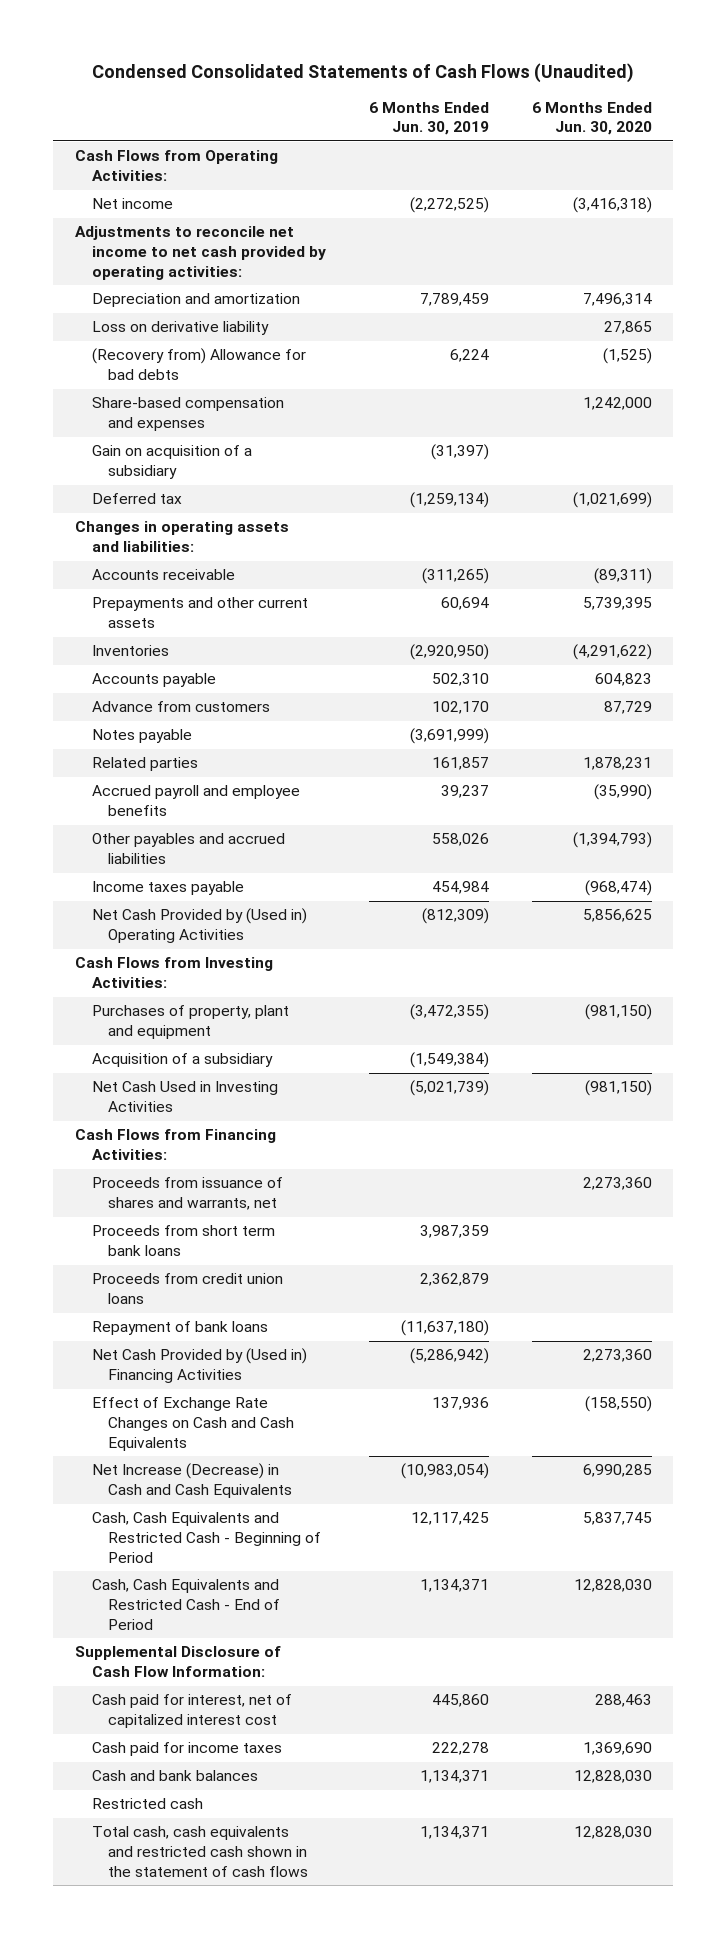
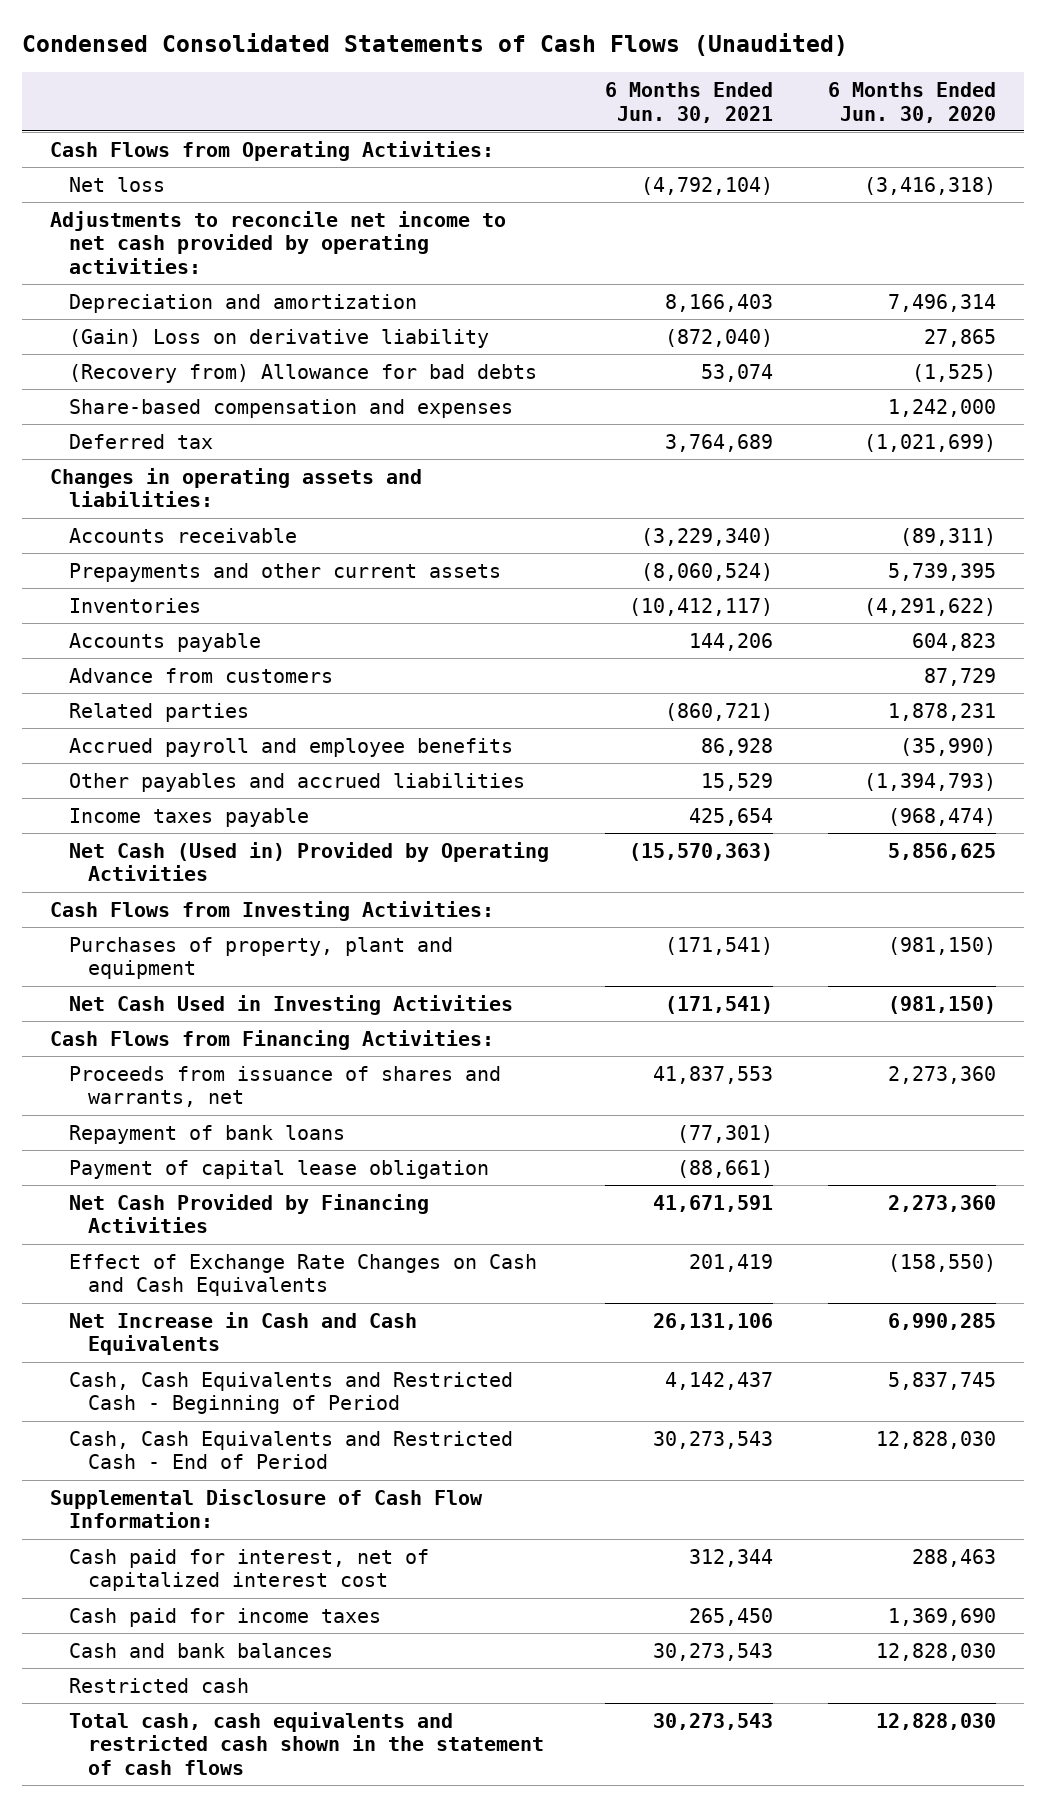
[368,101,489,136] 6 Months Ended Jun. 30, 2019 -> none
none -> [604,82,773,123] 6 Months Ended Jun. 30, 2021
[91,198,173,210] Net income -> [68,176,165,192] Net loss
[91,321,269,336] Loss on derivative liability -> [68,328,489,348] (Gain) Loss on derivative liability
[91,445,252,480] Gain on acquisition of a subsidiary -> none
[91,729,192,744] Notes payable -> none
[91,908,307,944] Net Cash Provided by (Used in) Operating Activities -> [68,841,549,882] Net Cash (Used in) Provided by Operating Activities
[91,1053,273,1068] Acquisition of a subsidiary -> none
[91,1225,275,1257] Proceeds from short term bank loans -> none
[91,1273,283,1305] Proceeds from credit union loans -> none
none -> [68,1159,489,1179] Payment of capital lease obligation
[91,1348,307,1384] Net Cash Provided by (Used in) Financing Activities -> [68,1193,429,1234] Net Cash Provided by Financing Activities
[91,1463,293,1499] Net Increase (Decrease) in Cash and Cash Equivalents -> [68,1311,417,1356] Net Increase in Cash and Cash Equivalents

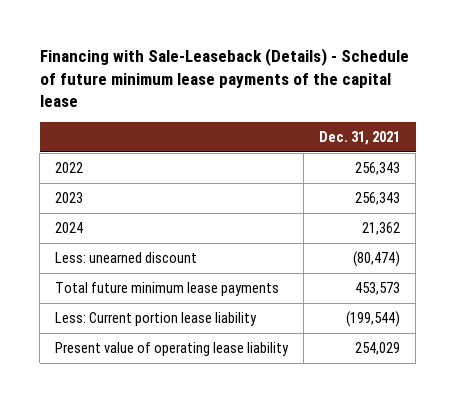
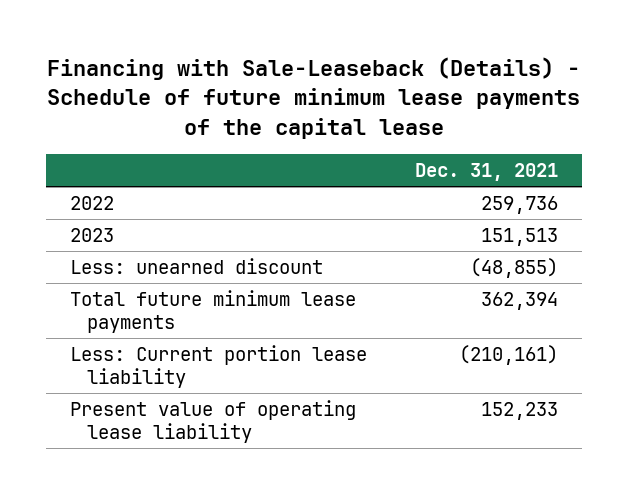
[55,221,84,233] 2024 -> none
[355,161,401,175] 256,343 -> [480,196,558,215] 259,736
[355,191,401,205] 256,343 -> [480,228,558,247] 151,513
[353,250,401,267] (80,474) -> [469,258,558,279] (48,855)
[355,281,401,295] 453,573 -> [480,292,558,311] 362,394
[346,310,401,327] (199,544) -> [458,345,558,366] (210,161)
[355,341,401,355] 254,029 -> [480,402,558,421] 152,233

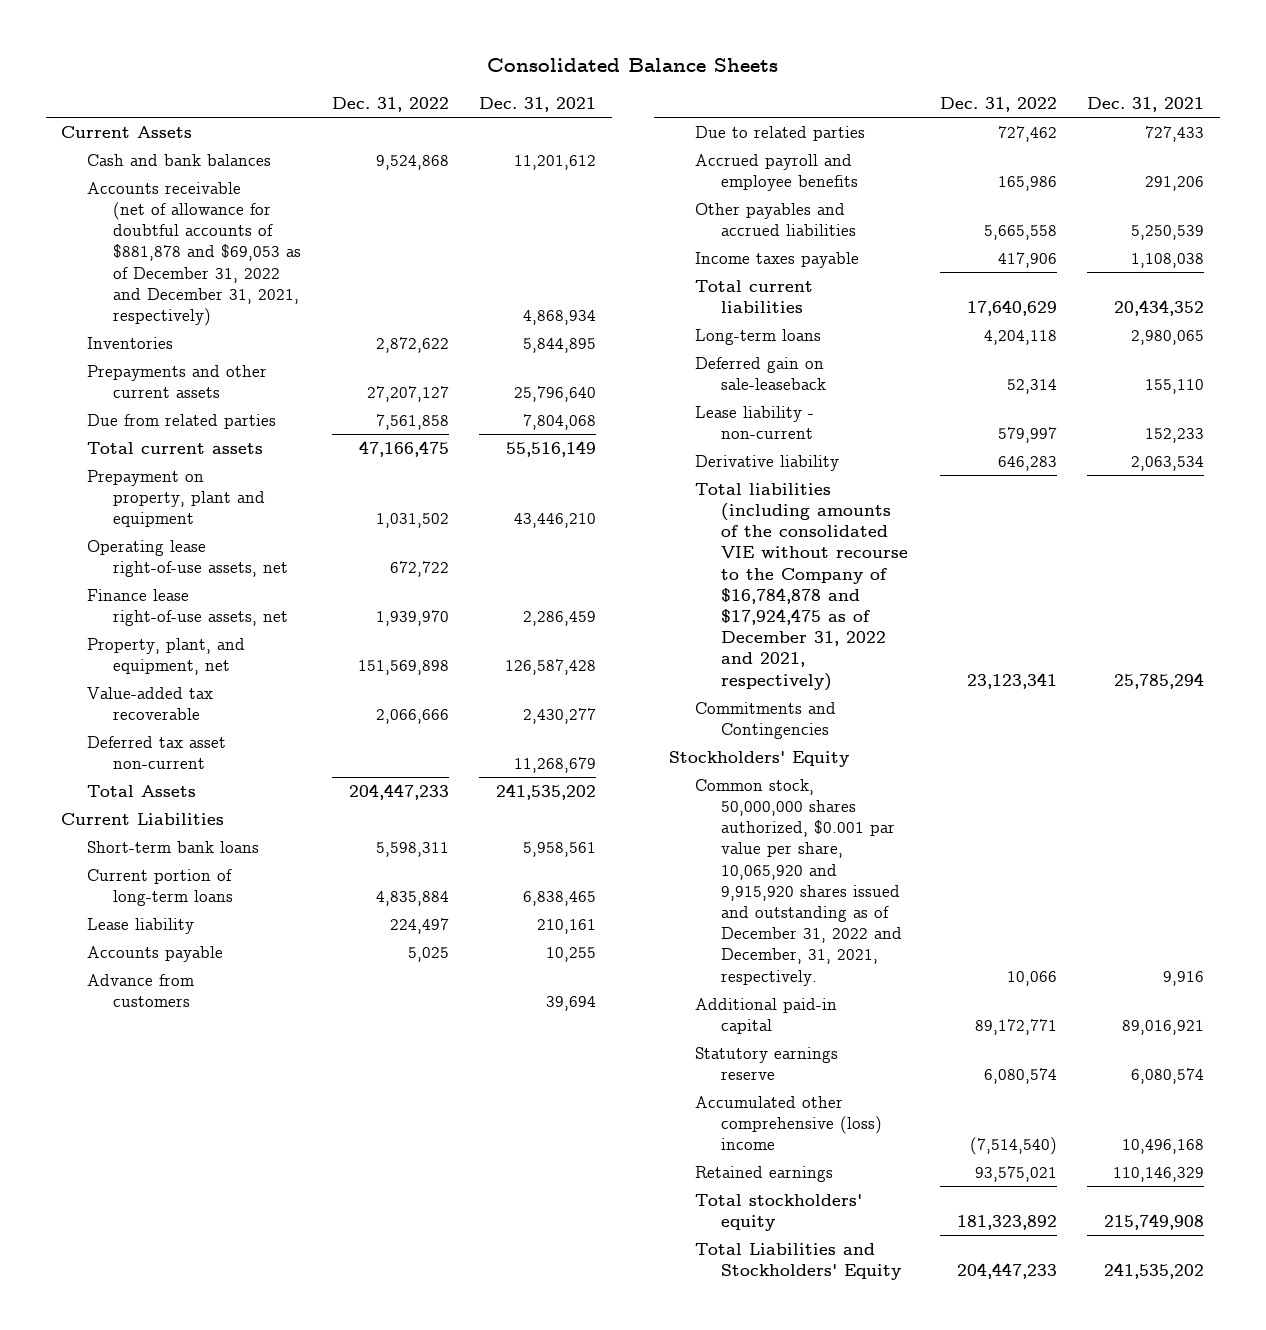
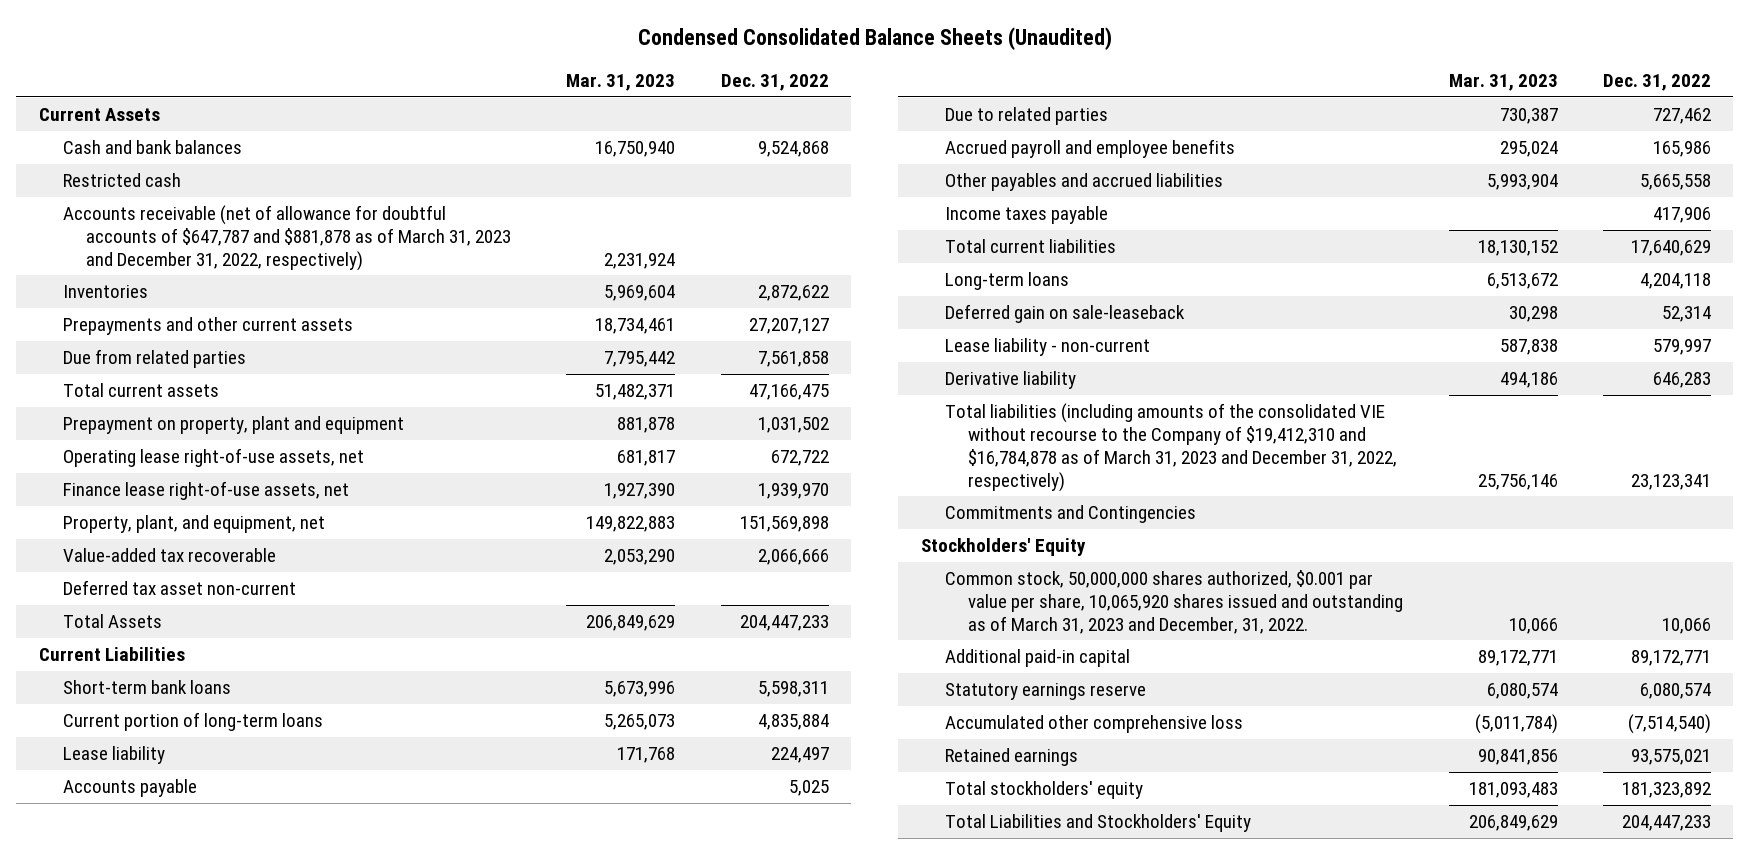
[486,58,778,73] Consolidated Balance Sheets -> [637,27,1112,51] Condensed Consolidated Balance Sheets (Unaudited)
[479,97,597,113] Dec. 31, 2021 -> none
none -> [566,74,676,92] Mar. 31, 2023
none -> [62,173,181,188] Restricted cash
[87,181,302,327] Accounts receivable (net of allowance for doubtful accounts of $881,878 and $69,053 as of December 31, 2022 and December 31, 2021, respectively) -> [62,205,512,271] Accounts receivable (net of allowance for doubtful accounts of $647,787 and $881,878 as of March 31, 2023 and December 31, 2022, respectively)
[87,973,195,1008] Advance from customers -> none
[695,482,909,691] Total liabilities (including amounts of the consolidated VIE without recourse to the Company of $16,784,878 and $17,924,475 as of December 31, 2022 and 2021, respectively) -> [944,403,1398,492] Total liabilities (including amounts of the consolidated VIE without recourse to the Company of $19,412,310 and $16,784,878 as of March 31, 2023 and December 31, 2022, respectively)
[695,778,903,986] Common stock, 50,000,000 shares authorized, $0.001 par value per share, 10,065,920 and 9,915,920 shares issued and outstanding as of December 31, 2022 and December, 31, 2021, respectively. -> [944,570,1404,634] Common stock, 50,000,000 shares authorized, $0.001 par value per share, 10,065,920 shares issued and outstanding as of March 31, 2023 and December, 31, 2022.
[695,1095,883,1151] Accumulated other comprehensive (loss) income -> [944,715,1243,734] Accumulated other comprehensive loss

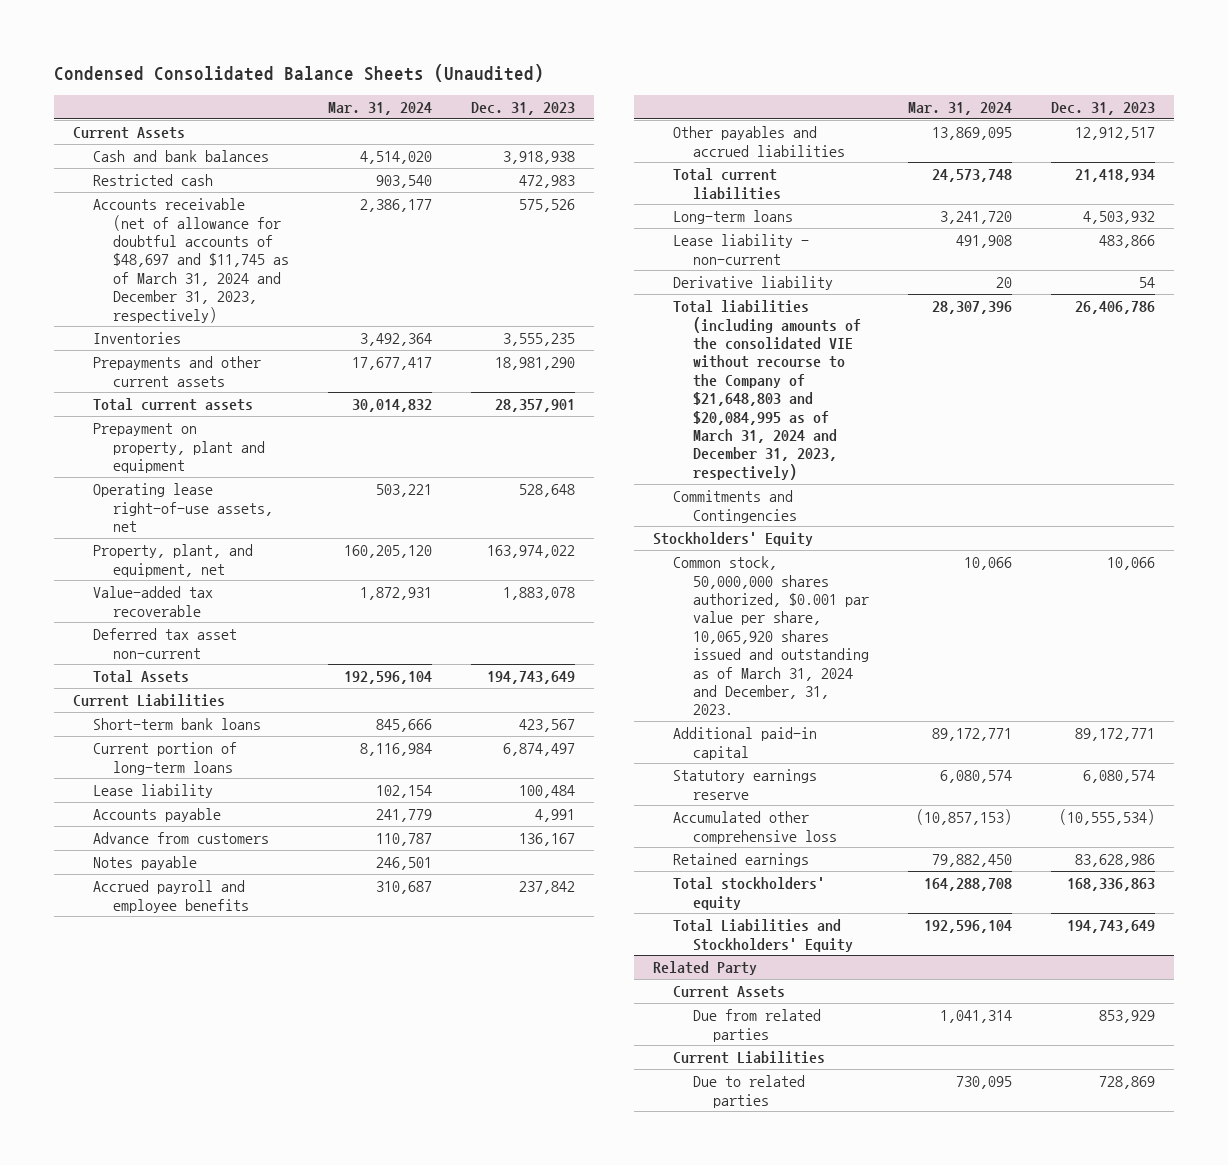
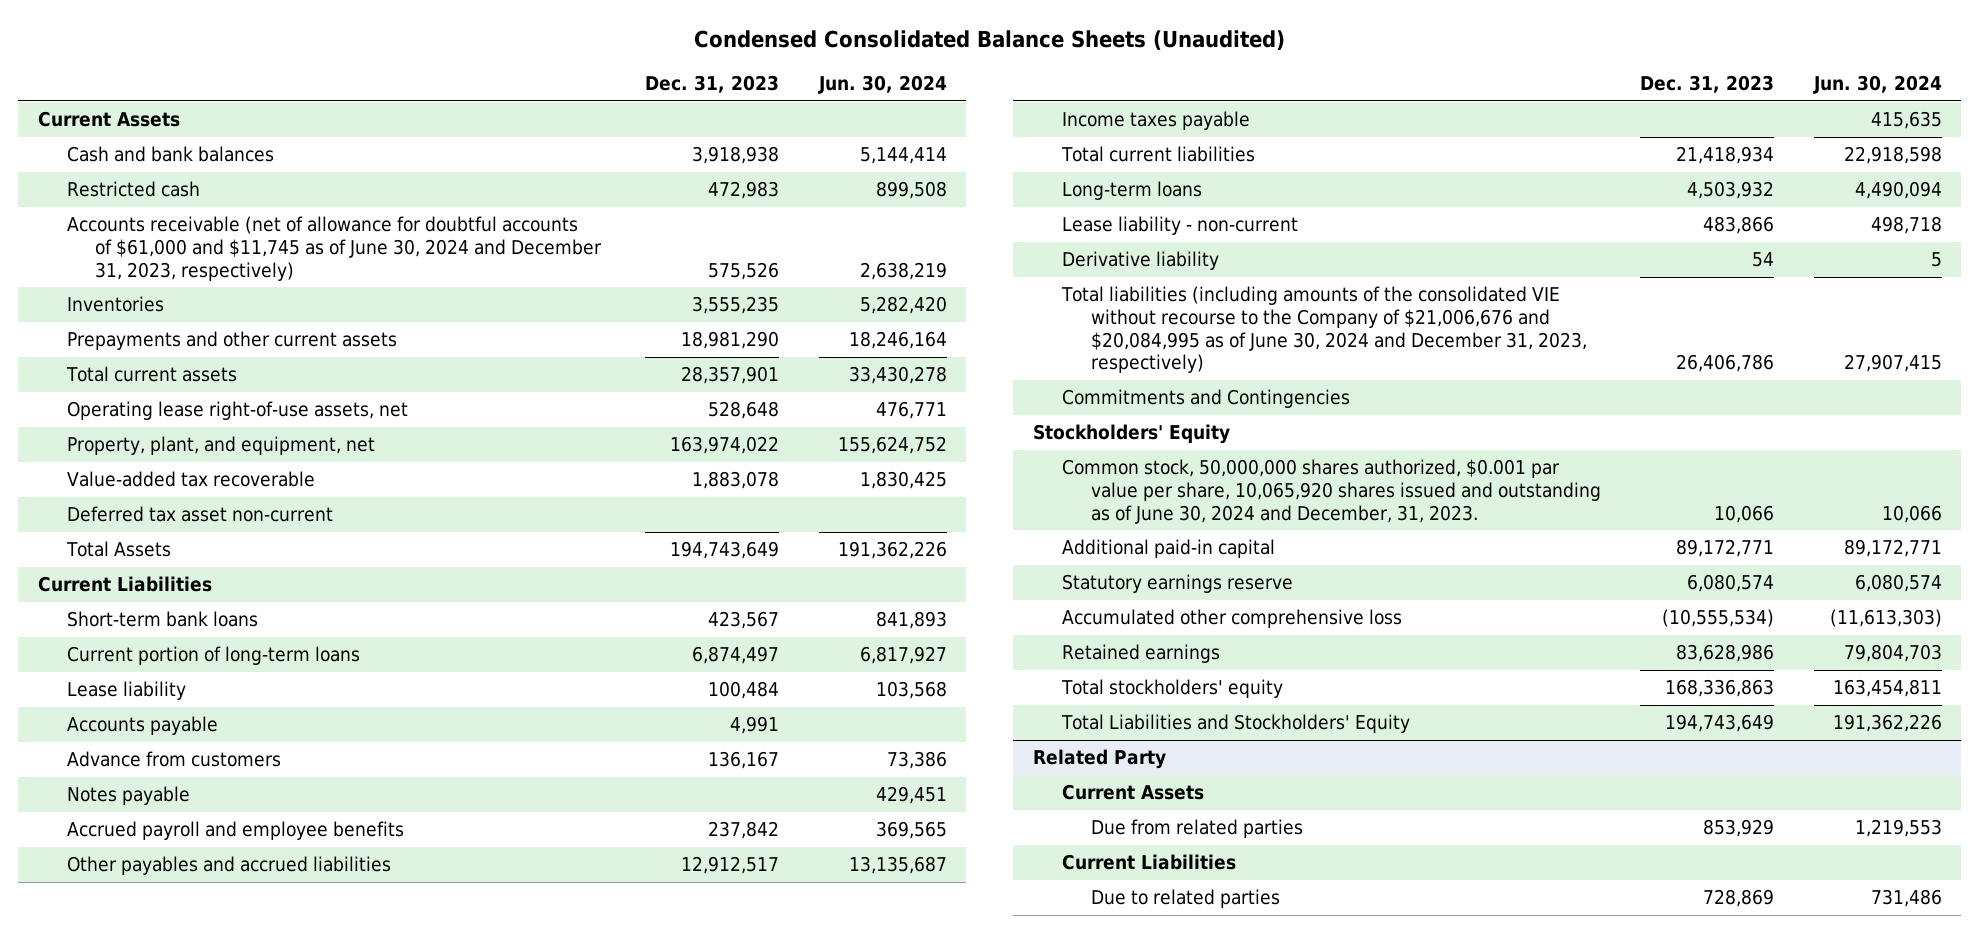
[327,101,432,115] Mar. 31, 2024 -> none
none -> [817,75,947,95] Jun. 30, 2024
[93,198,290,323] Accounts receivable (net of allowance for doubtful accounts of $48,697 and $11,745 as of March 31, 2024 and December 31, 2023, respectively) -> [66,216,603,281] Accounts receivable (net of allowance for doubtful accounts of $61,000 and $11,745 as of June 30, 2024 and December 31, 2023, respectively)
[93,423,266,473] Prepayment on property, plant and equipment -> none
none -> [1061,111,1250,131] Income taxes payable
[673,300,862,480] Total liabilities (including amounts of the consolidated VIE without recourse to the Company of $21,648,803 and $20,084,995 as of March 31, 2024 and December 31, 2023, respectively) -> [1060,286,1587,374] Total liabilities (including amounts of the consolidated VIE without recourse to the Company of $21,006,676 and $20,084,995 as of June 30, 2024 and December 31, 2023, respectively)
[673,556,870,716] Common stock, 50,000,000 shares authorized, $0.001 par value per share, 10,065,920 shares issued and outstanding as of March 31, 2024 and December, 31, 2023. -> [1061,459,1601,524] Common stock, 50,000,000 shares authorized, $0.001 par value per share, 10,065,920 shares issued and outstanding as of June 30, 2024 and December, 31, 2023.

